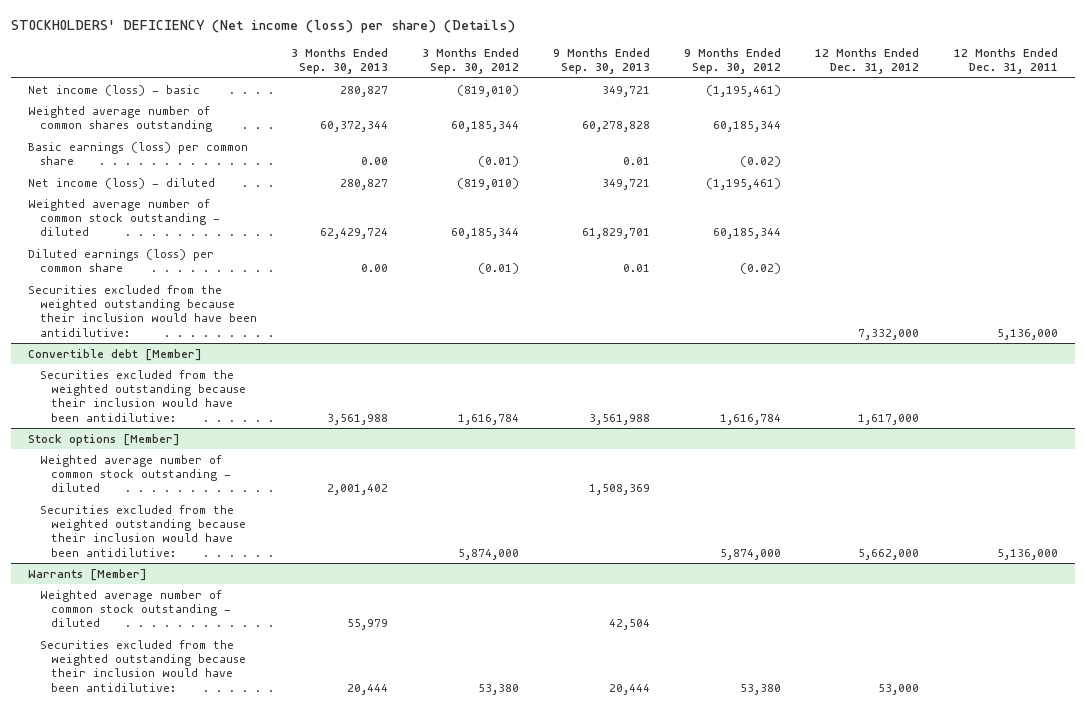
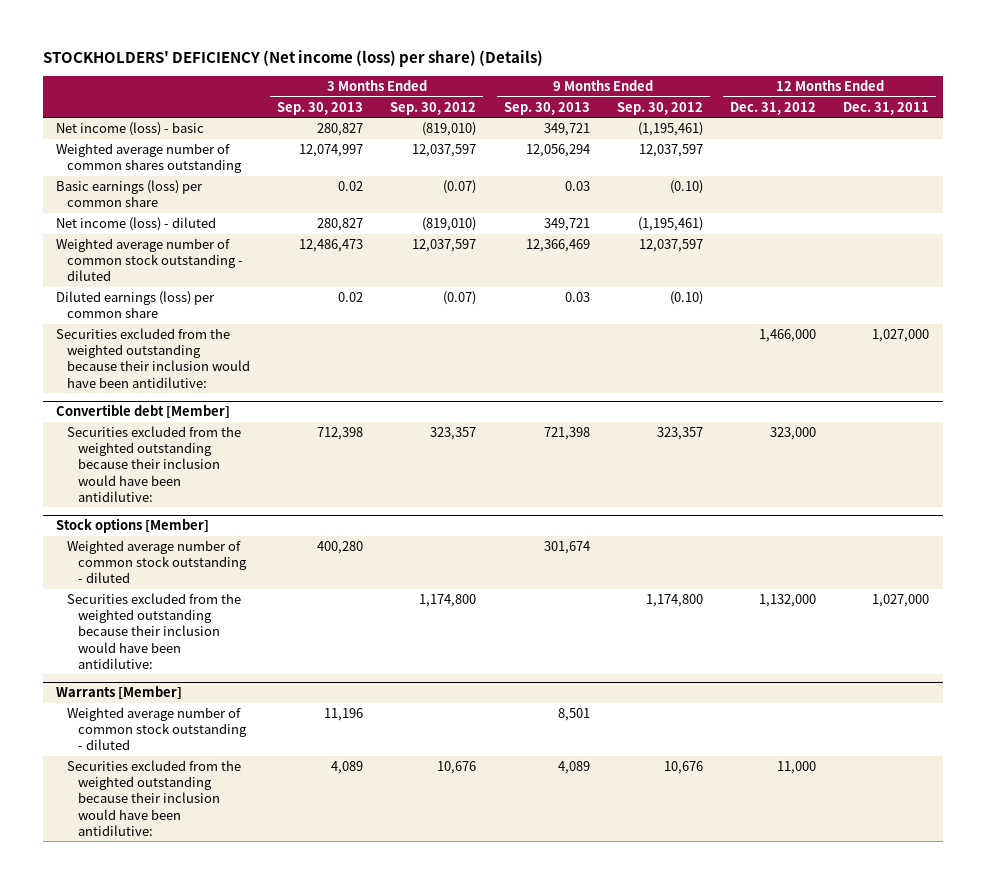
[319,121,388,133] 60,372,344 -> [299,144,364,158] 12,074,997
[451,121,520,133] 60,185,344 -> [412,144,477,158] 12,037,597
[582,121,651,133] 60,278,828 -> [525,144,590,158] 12,056,294
[713,121,782,133] 60,185,344 -> [638,144,703,158] 12,037,597
[360,157,388,166] 0.00 -> [338,181,364,192] 0.02
[478,156,520,168] (0.01) -> [443,180,477,195] (0.07)
[623,157,651,166] 0.01 -> [564,181,590,192] 0.03
[740,156,782,168] (0.02) -> [669,180,703,195] (0.10)
[319,228,388,240] 62,429,724 -> [299,239,364,253] 12,486,473
[451,228,520,240] 60,185,344 -> [412,239,477,253] 12,037,597
[582,228,651,240] 61,829,701 -> [525,239,590,253] 12,366,469
[713,228,782,240] 60,185,344 -> [638,239,703,253] 12,037,597
[360,264,388,273] 0.00 -> [338,292,364,303] 0.02
[478,263,520,275] (0.01) -> [443,291,477,306] (0.07)
[623,264,651,273] 0.01 -> [564,292,590,303] 0.03
[740,263,782,275] (0.02) -> [669,291,703,306] (0.10)
[858,328,920,340] 7,332,000 -> [759,329,817,343] 1,466,000
[996,328,1058,340] 5,136,000 -> [872,329,930,343] 1,027,000
[326,413,388,425] 3,561,988 -> [317,427,364,441] 712,398
[458,413,520,425] 1,616,784 -> [430,427,477,441] 323,357
[589,413,651,425] 3,561,988 -> [543,427,590,441] 721,398
[720,413,782,425] 1,616,784 -> [656,427,703,441] 323,357
[858,413,920,425] 1,617,000 -> [770,427,817,441] 323,000
[326,484,388,496] 2,001,402 -> [317,541,364,555] 400,280
[589,484,651,496] 1,508,369 -> [543,541,590,555] 301,674
[458,548,520,560] 5,874,000 -> [419,594,477,608] 1,174,800
[720,548,782,560] 5,874,000 -> [645,594,703,608] 1,174,800
[858,548,920,560] 5,662,000 -> [759,594,817,608] 1,132,000
[996,548,1058,560] 5,136,000 -> [872,594,930,608] 1,027,000
[346,619,388,631] 55,979 -> [324,708,364,722] 11,196
[609,619,651,631] 42,504 -> [557,708,590,722] 8,501
[346,683,388,695] 20,444 -> [331,761,364,775] 4,089
[478,683,520,695] 53,380 -> [437,761,477,775] 10,676
[609,683,651,695] 20,444 -> [557,761,590,775] 4,089
[740,683,782,695] 53,380 -> [663,761,703,775] 10,676
[878,683,920,695] 53,000 -> [777,761,817,775] 11,000

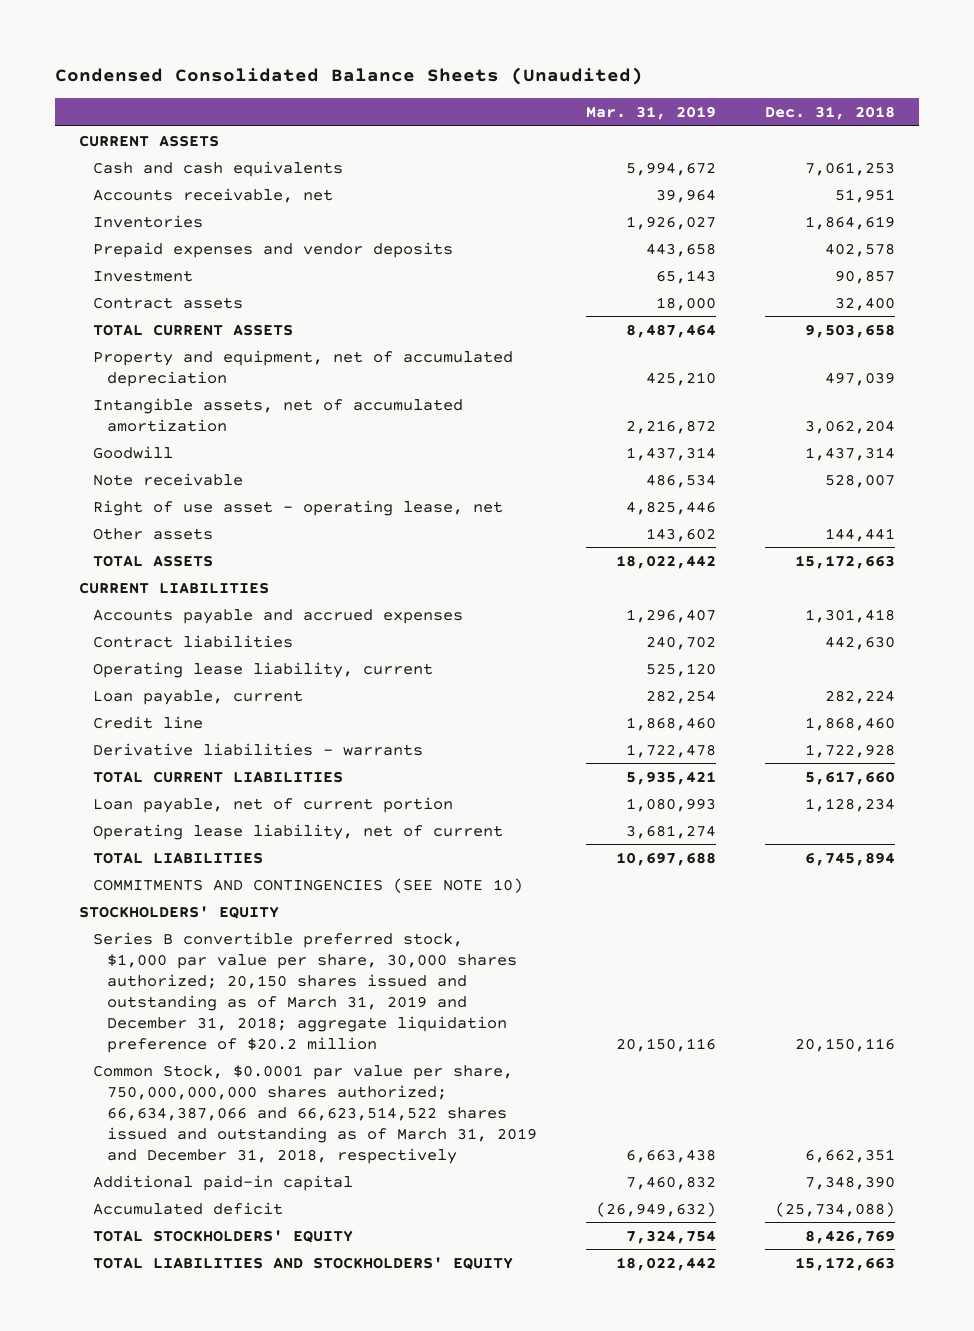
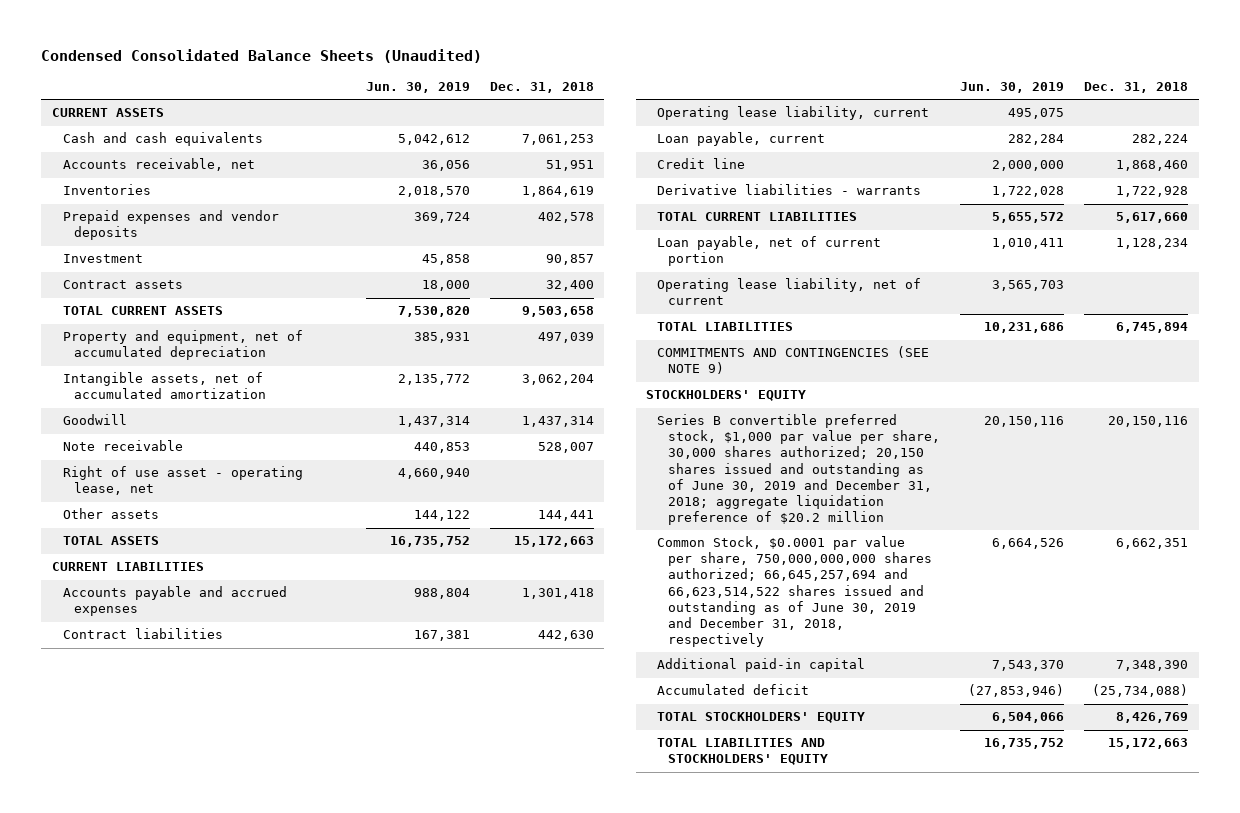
[586,105,717,120] Mar. 31, 2019 -> none
none -> [365,81,470,93] Jun. 30, 2019
[93,877,524,893] COMMITMENTS AND CONTINGENCIES (SEE NOTE 10) -> [656,346,929,375] COMMITMENTS AND CONTINGENCIES (SEE NOTE 9)
[93,931,518,1053] Series B convertible preferred stock, $1,000 par value per share, 30,000 shares authorized; 20,150 shares issued and outstanding as of March 31, 2019 and December 31, 2018; aggregate liquidation preference of $20.2 million -> [656,414,940,525] Series B convertible preferred stock, $1,000 par value per share, 30,000 shares authorized; 20,150 shares issued and outstanding as of June 30, 2019 and December 31, 2018; aggregate liquidation preference of $20.2 million
[93,1064,538,1164] Common Stock, $0.0001 par value per share, 750,000,000,000 shares authorized; 66,634,387,066 and 66,623,514,522 shares issued and outstanding as of March 31, 2019 and December 31, 2018, respectively -> [656,536,932,647] Common Stock, $0.0001 par value per share, 750,000,000,000 shares authorized; 66,645,257,694 and 66,623,514,522 shares issued and outstanding as of June 30, 2019 and December 31, 2018, respectively

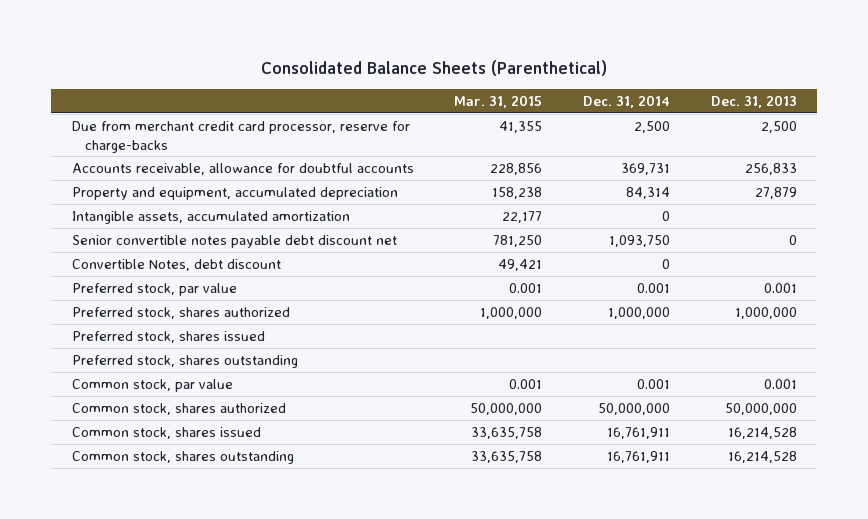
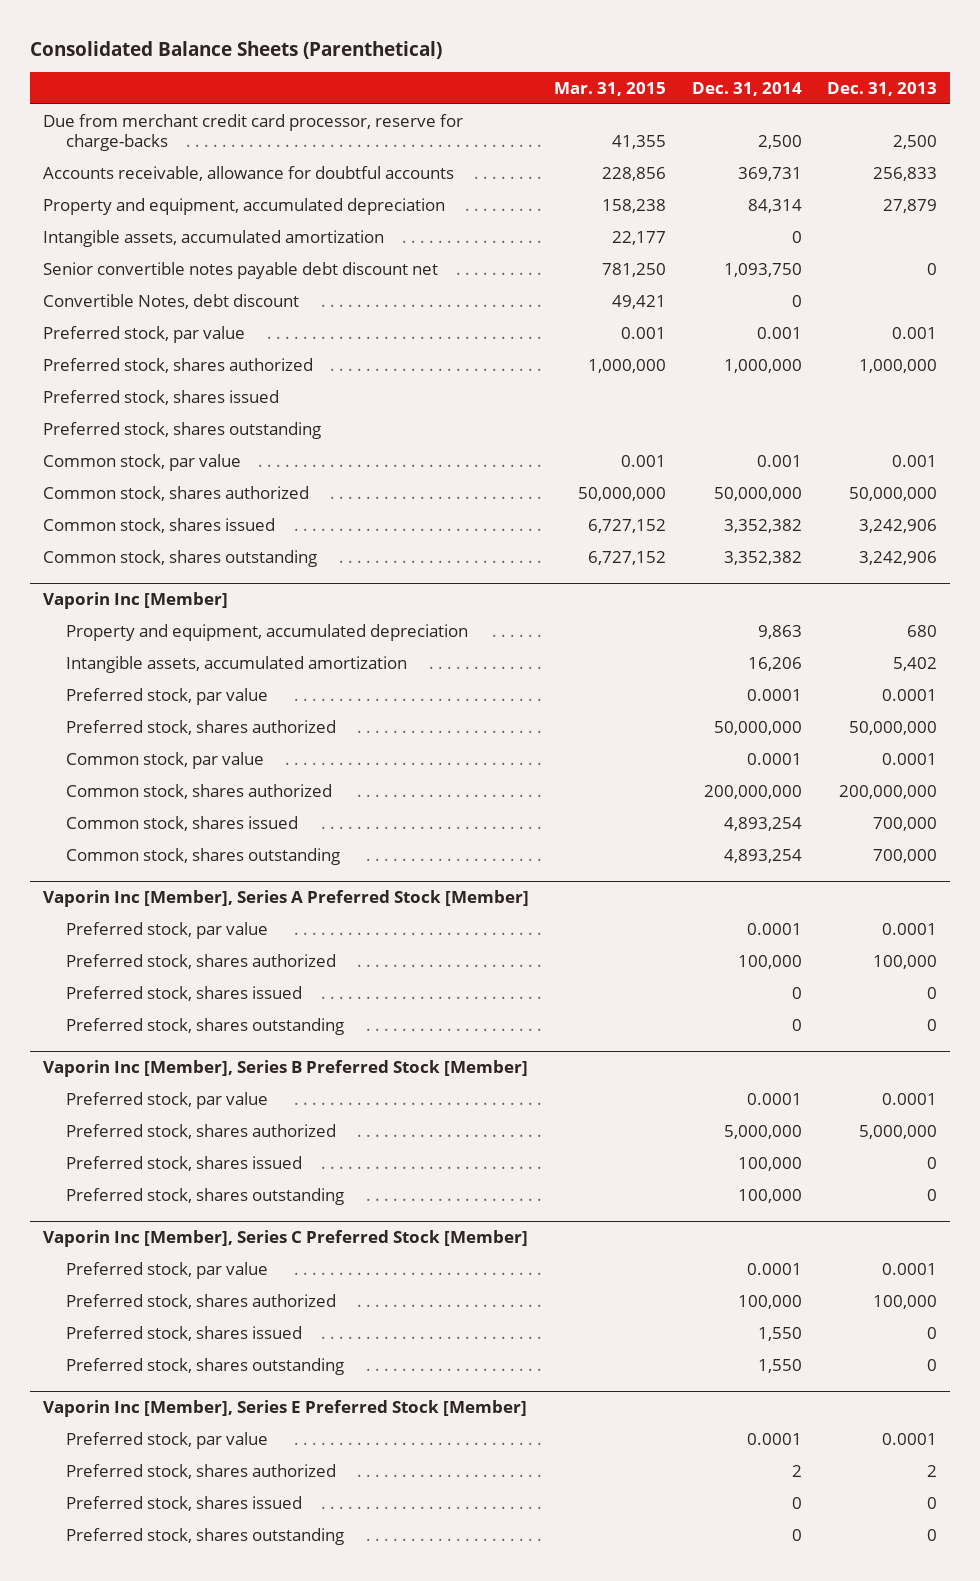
[471,426,543,439] 33,635,758 -> [588,518,667,533] 6,727,152
[607,426,671,439] 16,761,911 -> [723,518,802,533] 3,352,382
[727,426,797,439] 16,214,528 -> [859,518,938,533] 3,242,906
[471,450,543,463] 33,635,758 -> [588,550,667,565] 6,727,152
[607,450,671,463] 16,761,911 -> [723,550,802,565] 3,352,382
[727,450,797,463] 16,214,528 -> [859,550,938,565] 3,242,906
none -> [42,591,228,609] Vaporin Inc [Member]
none -> [65,623,468,641] Property and equipment, accumulated depreciation
none -> [65,655,407,673] Intangible assets, accumulated amortization
none -> [65,687,268,705] Preferred stock, par value
none -> [65,719,336,735] Preferred stock, shares authorized
none -> [65,751,264,769] Common stock, par value
none -> [65,783,332,799] Common stock, shares authorized
none -> [65,815,298,831] Common stock, shares issued
none -> [65,847,340,865] Common stock, shares outstanding
none -> [42,889,529,907] Vaporin Inc [Member], Series A Preferred Stock [Member]
none -> [65,921,268,939] Preferred stock, par value
none -> [65,953,336,969] Preferred stock, shares authorized
none -> [65,985,302,1001] Preferred stock, shares issued
none -> [65,1017,344,1035] Preferred stock, shares outstanding
none -> [42,1059,528,1077] Vaporin Inc [Member], Series B Preferred Stock [Member]
none -> [65,1091,268,1109] Preferred stock, par value
none -> [65,1123,336,1139] Preferred stock, shares authorized
none -> [65,1155,302,1171] Preferred stock, shares issued
none -> [65,1187,344,1205] Preferred stock, shares outstanding
none -> [42,1229,528,1247] Vaporin Inc [Member], Series C Preferred Stock [Member]
none -> [65,1261,268,1279] Preferred stock, par value
none -> [65,1293,336,1309] Preferred stock, shares authorized
none -> [65,1325,302,1341] Preferred stock, shares issued
none -> [65,1357,344,1375] Preferred stock, shares outstanding
none -> [42,1399,527,1417] Vaporin Inc [Member], Series E Preferred Stock [Member]
none -> [65,1431,268,1449] Preferred stock, par value
none -> [65,1463,336,1479] Preferred stock, shares authorized
none -> [65,1495,302,1511] Preferred stock, shares issued
none -> [65,1527,344,1545] Preferred stock, shares outstanding

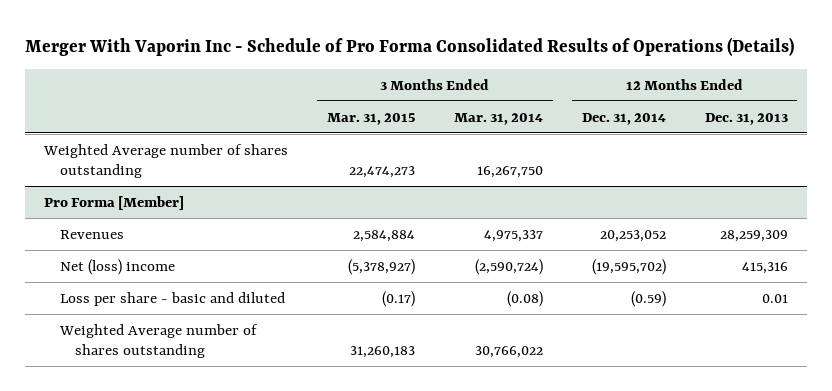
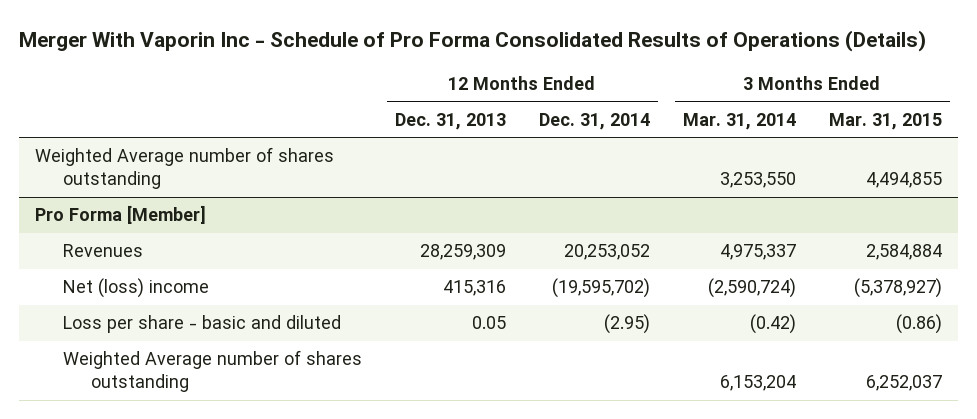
[349,165,416,178] 22,474,273 -> [865,172,942,189] 4,494,855
[476,165,543,178] 16,267,750 -> [719,172,796,189] 3,253,550
[382,290,416,307] (0.17) -> [895,314,942,335] (0.86)
[506,290,543,307] (0.08) -> [749,314,796,335] (0.42)
[630,290,666,307] (0.59) -> [603,314,650,335] (2.95)
[761,293,788,303] 0.01 -> [472,316,507,330] 0.05
[350,345,416,358] 31,260,183 -> [865,375,942,392] 6,252,037
[474,345,543,358] 30,766,022 -> [719,375,796,392] 6,153,204

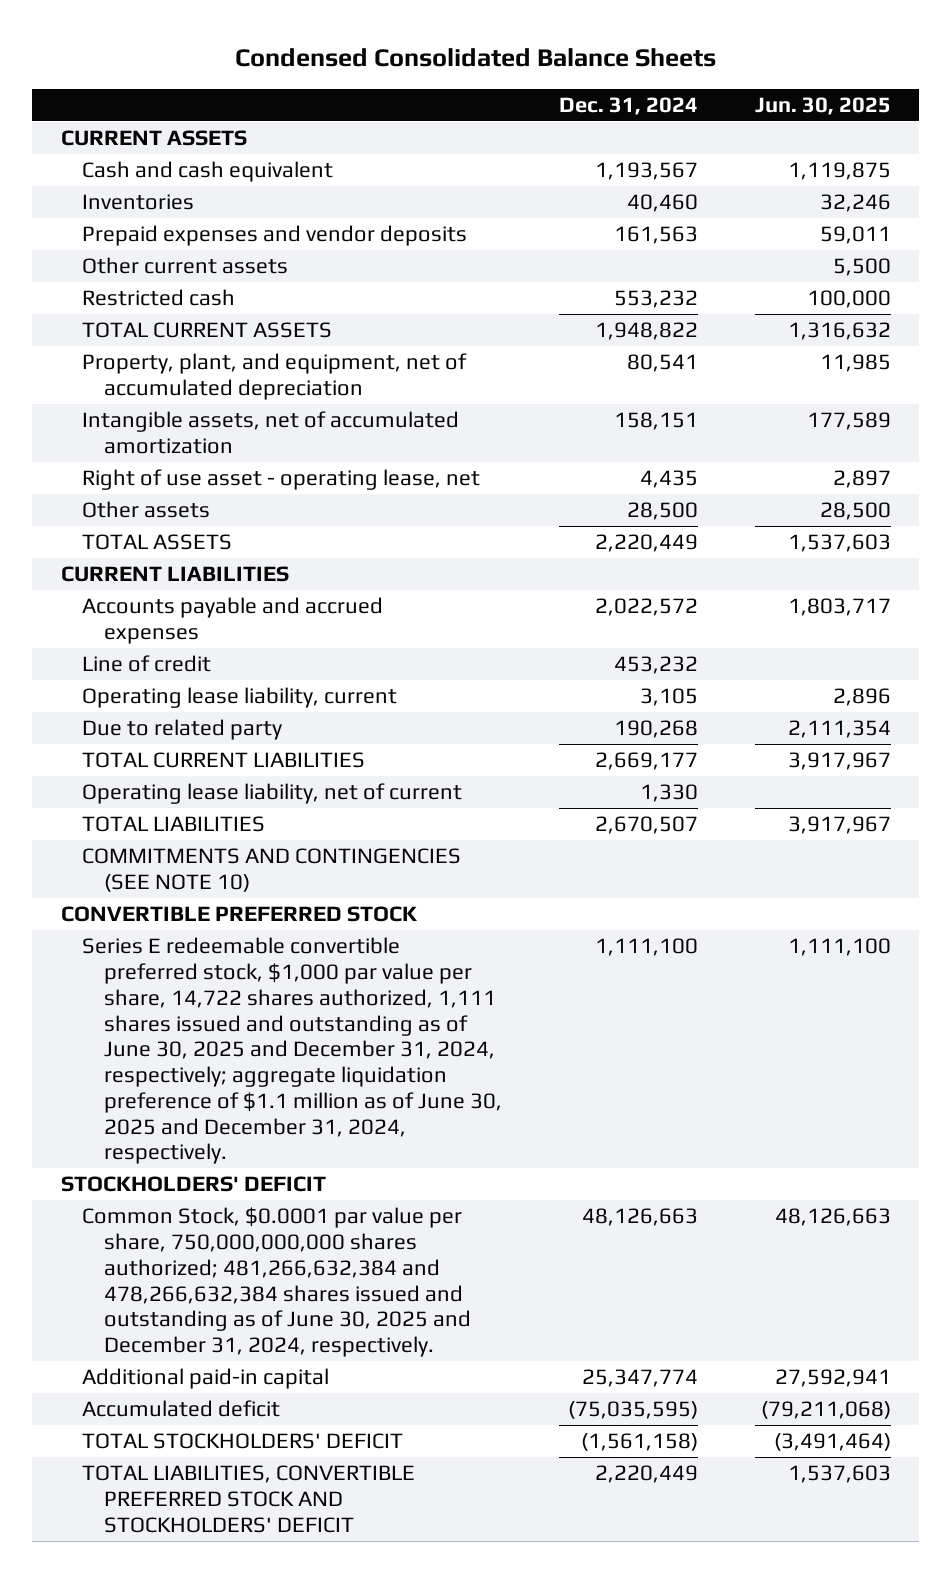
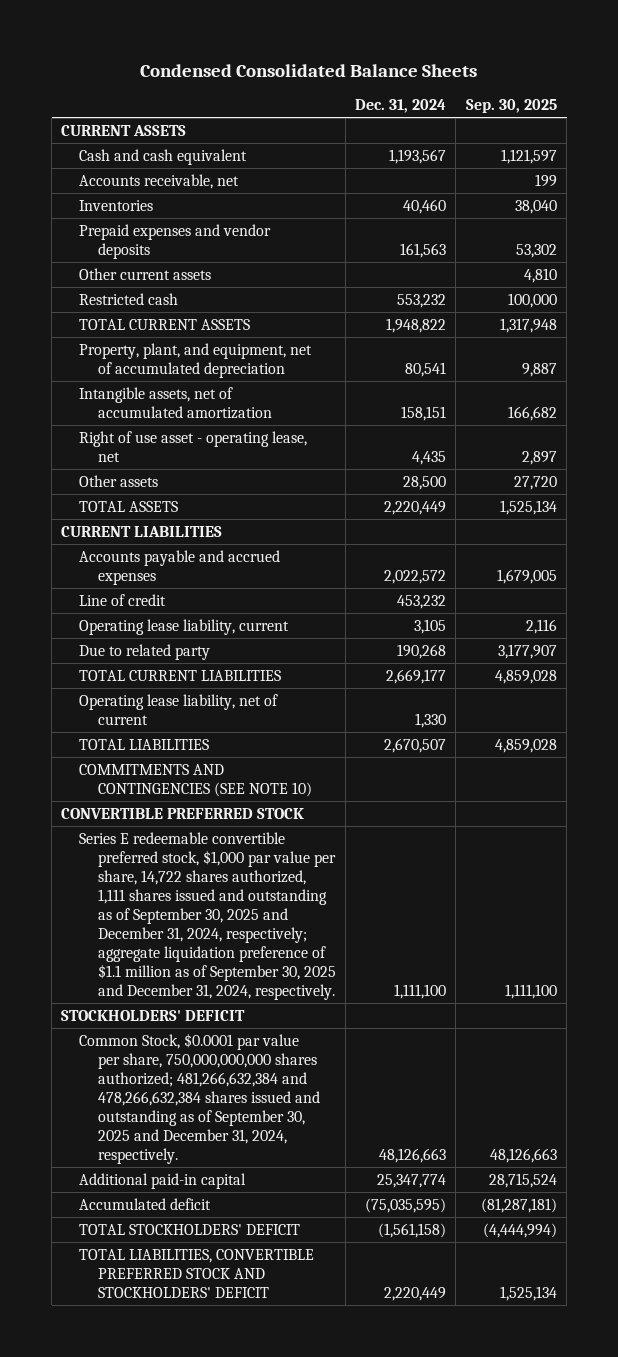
[754,96,891,115] Jun. 30, 2025 -> none
none -> [465,99,557,114] Sep. 30, 2025
none -> [79,173,240,189] Accounts receivable, net
[82,937,503,1165] Series E redeemable convertible preferred stock, $1,000 par value per share, 14,722 shares authorized, 1,111 shares issued and outstanding as of June 30, 2025 and December 31, 2024, respectively; aggregate liquidation preference of $1.1 million as of June 30, 2025 and December 31, 2024, respectively. -> [79,831,336,1001] Series E redeemable convertible preferred stock, $1,000 par value per share, 14,722 shares authorized, 1,111 shares issued and outstanding as of September 30, 2025 and December 31, 2024, respectively; aggregate liquidation preference of $1.1 million as of September 30, 2025 and December 31, 2024, respectively.
[82,1207,472,1358] Common Stock, $0.0001 par value per share, 750,000,000,000 shares authorized; 481,266,632,384 and 478,266,632,384 shares issued and outstanding as of June 30, 2025 and December 31, 2024, respectively. -> [79,1032,320,1165] Common Stock, $0.0001 par value per share, 750,000,000,000 shares authorized; 481,266,632,384 and 478,266,632,384 shares issued and outstanding as of September 30, 2025 and December 31, 2024, respectively.

